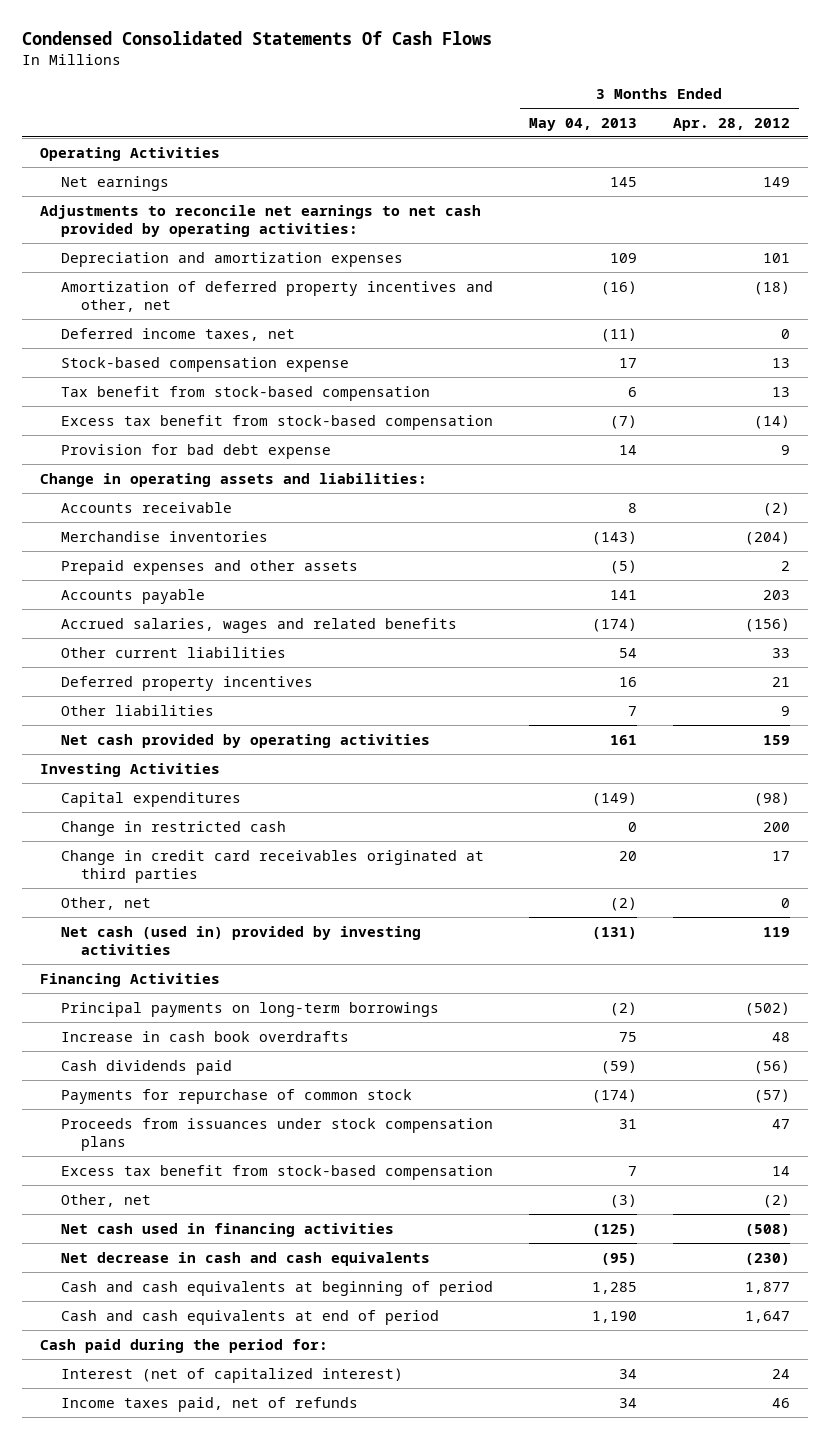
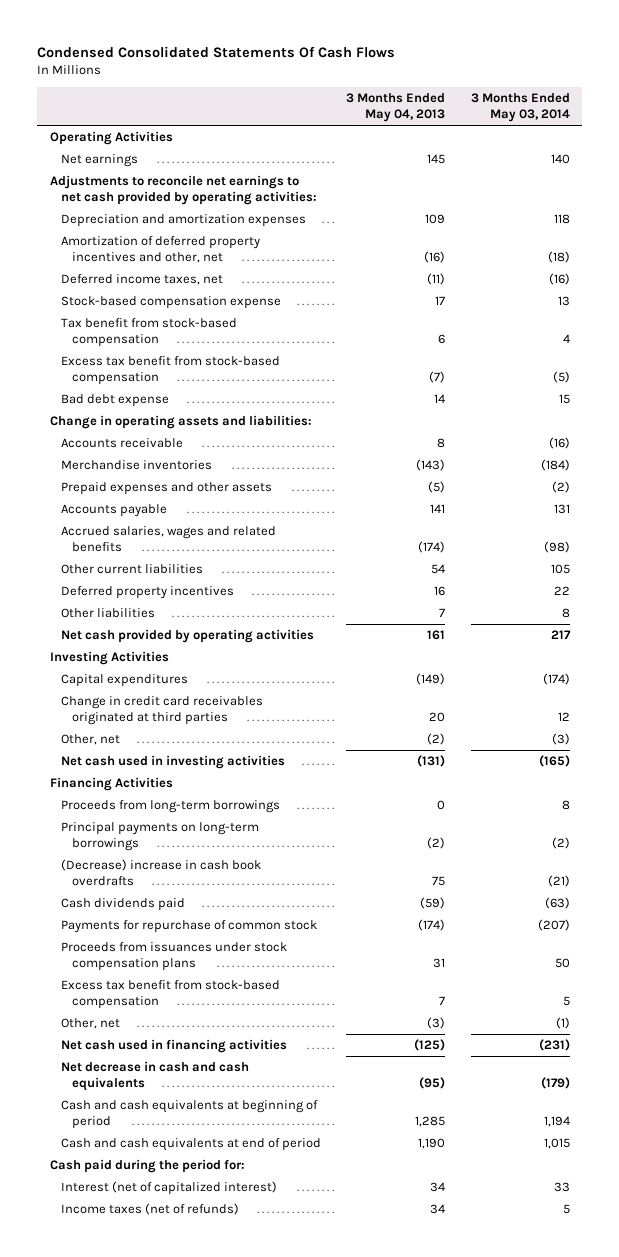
[672,117,790,131] Apr. 28, 2012 -> none
none -> [470,93,570,123] 3 Months Ended May 03, 2014
[60,443,331,459] Provision for bad debt expense -> [60,394,169,408] Bad debt expense
[60,820,286,836] Change in restricted cash -> none
[60,925,421,955] Net cash (used in) provided by investing activities -> [60,755,285,770] Net cash used in investing activities
none -> [60,800,280,814] Proceeds from long-term borrowings
[60,1030,349,1042] Increase in cash book overdrafts -> [60,859,261,886] (Decrease) increase in cash book overdrafts
[60,1396,358,1412] Income taxes paid, net of refunds -> [60,1203,239,1216] Income taxes (net of refunds)

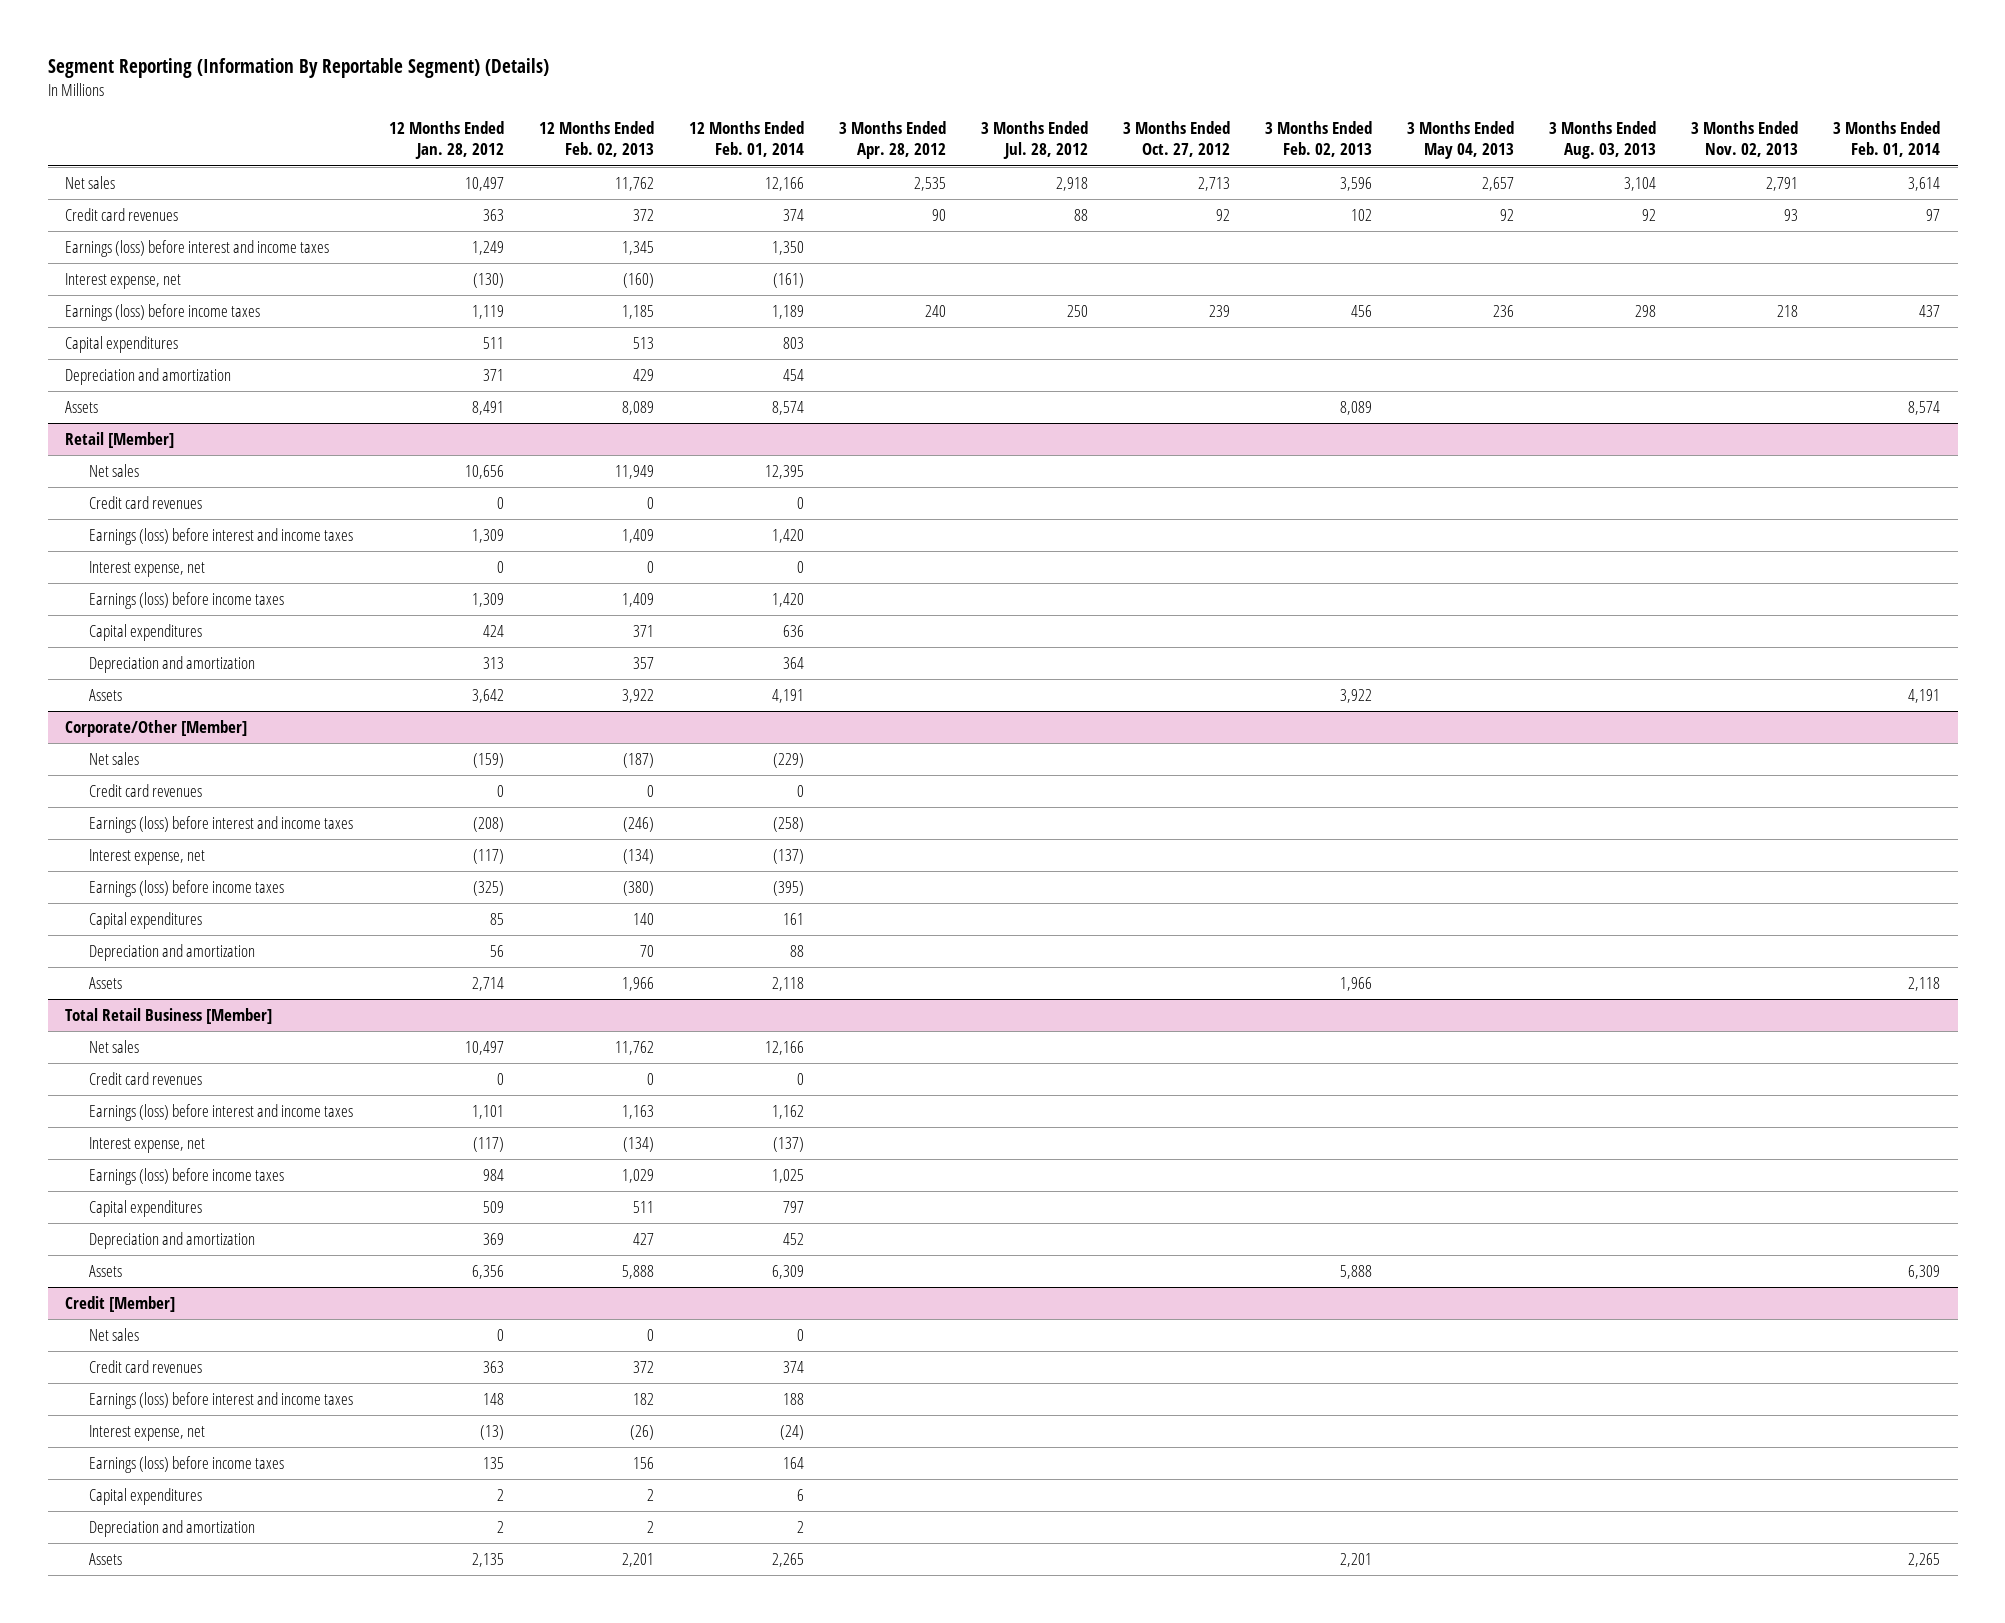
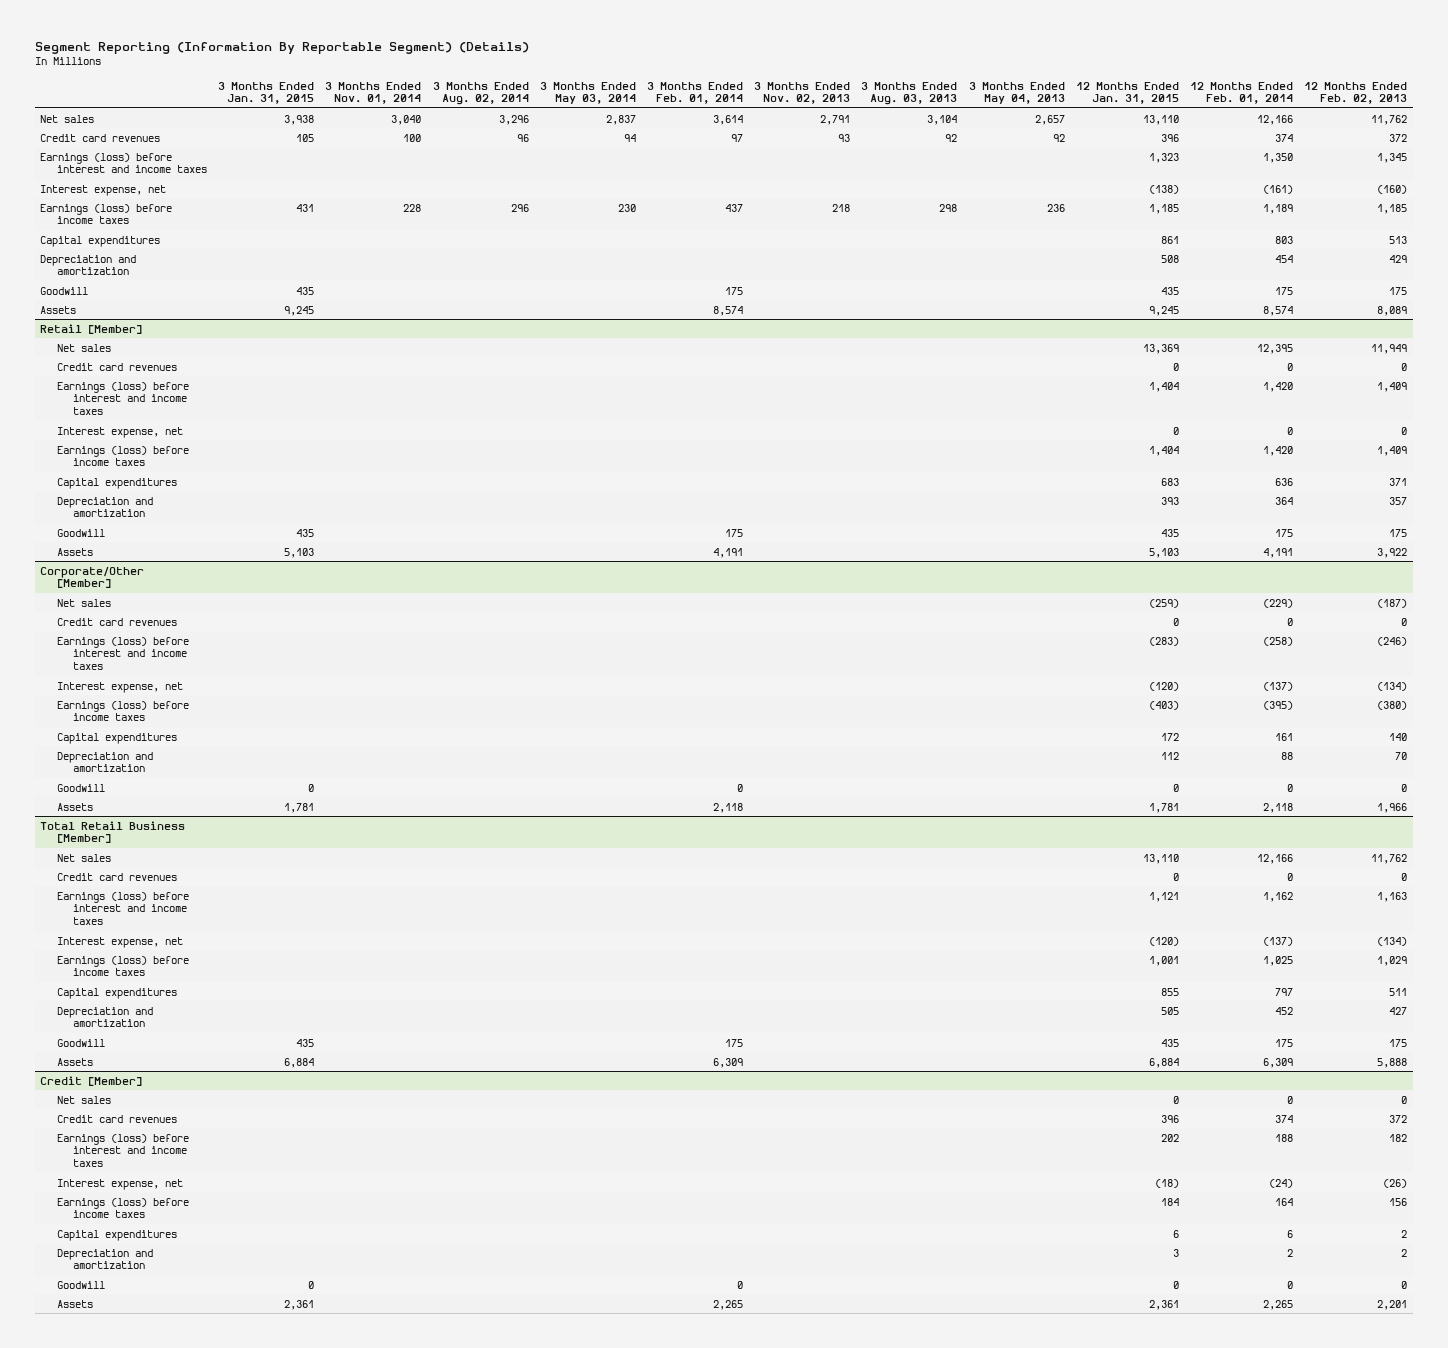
[388,121,504,160] 12 Months Ended Jan. 28, 2012 -> none
[838,121,946,160] 3 Months Ended Apr. 28, 2012 -> none
[980,121,1088,160] 3 Months Ended Jul. 28, 2012 -> none
[1122,121,1230,158] 3 Months Ended Oct. 27, 2012 -> none
[1264,121,1372,158] 3 Months Ended Feb. 02, 2013 -> none
none -> [218,81,315,105] 3 Months Ended Jan. 31, 2015
none -> [325,81,422,105] 3 Months Ended Nov. 01, 2014
none -> [432,81,529,106] 3 Months Ended Aug. 02, 2014
none -> [539,81,636,105] 3 Months Ended May 03, 2014
none -> [1075,81,1179,105] 12 Months Ended Jan. 31, 2015
none -> [40,286,89,295] Goodwill
none -> [56,528,105,537] Goodwill
none -> [56,783,105,792] Goodwill
none -> [56,1038,105,1047] Goodwill
none -> [56,1280,105,1289] Goodwill

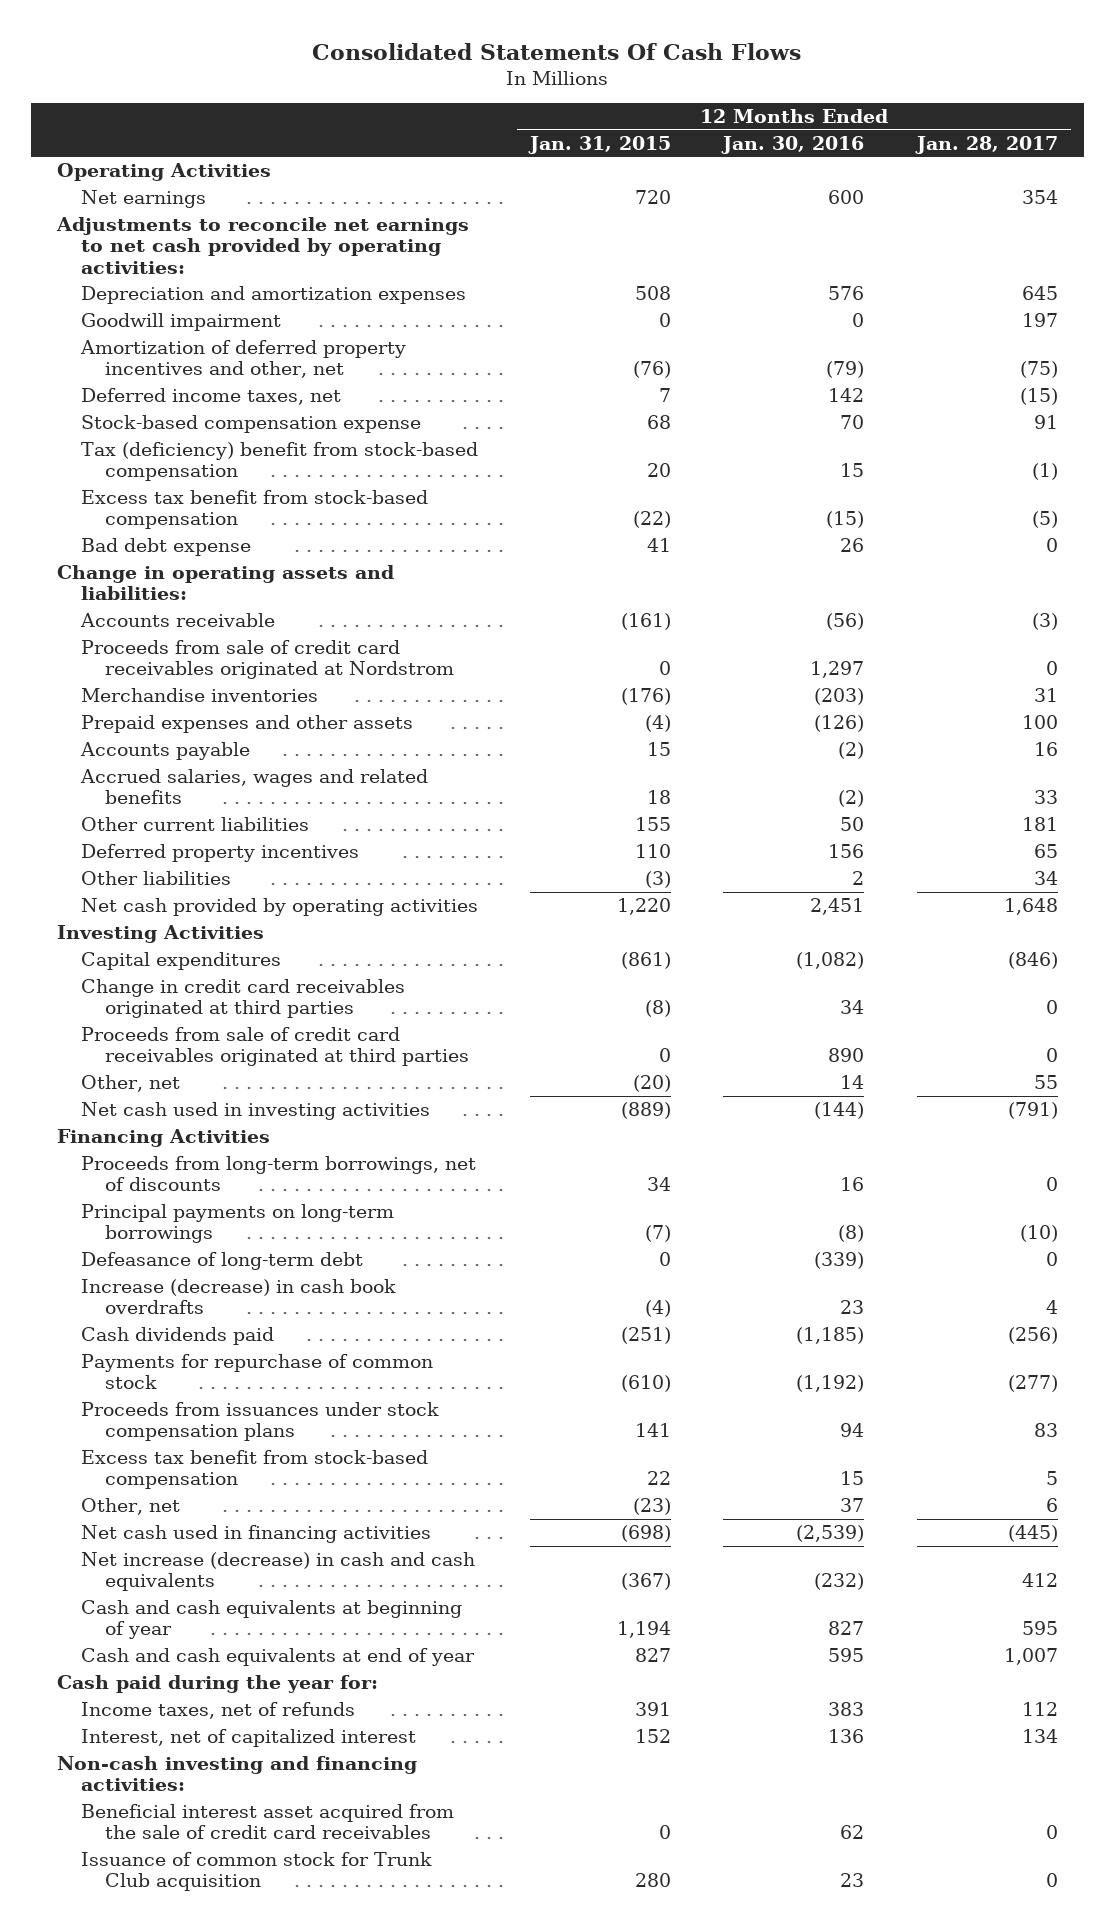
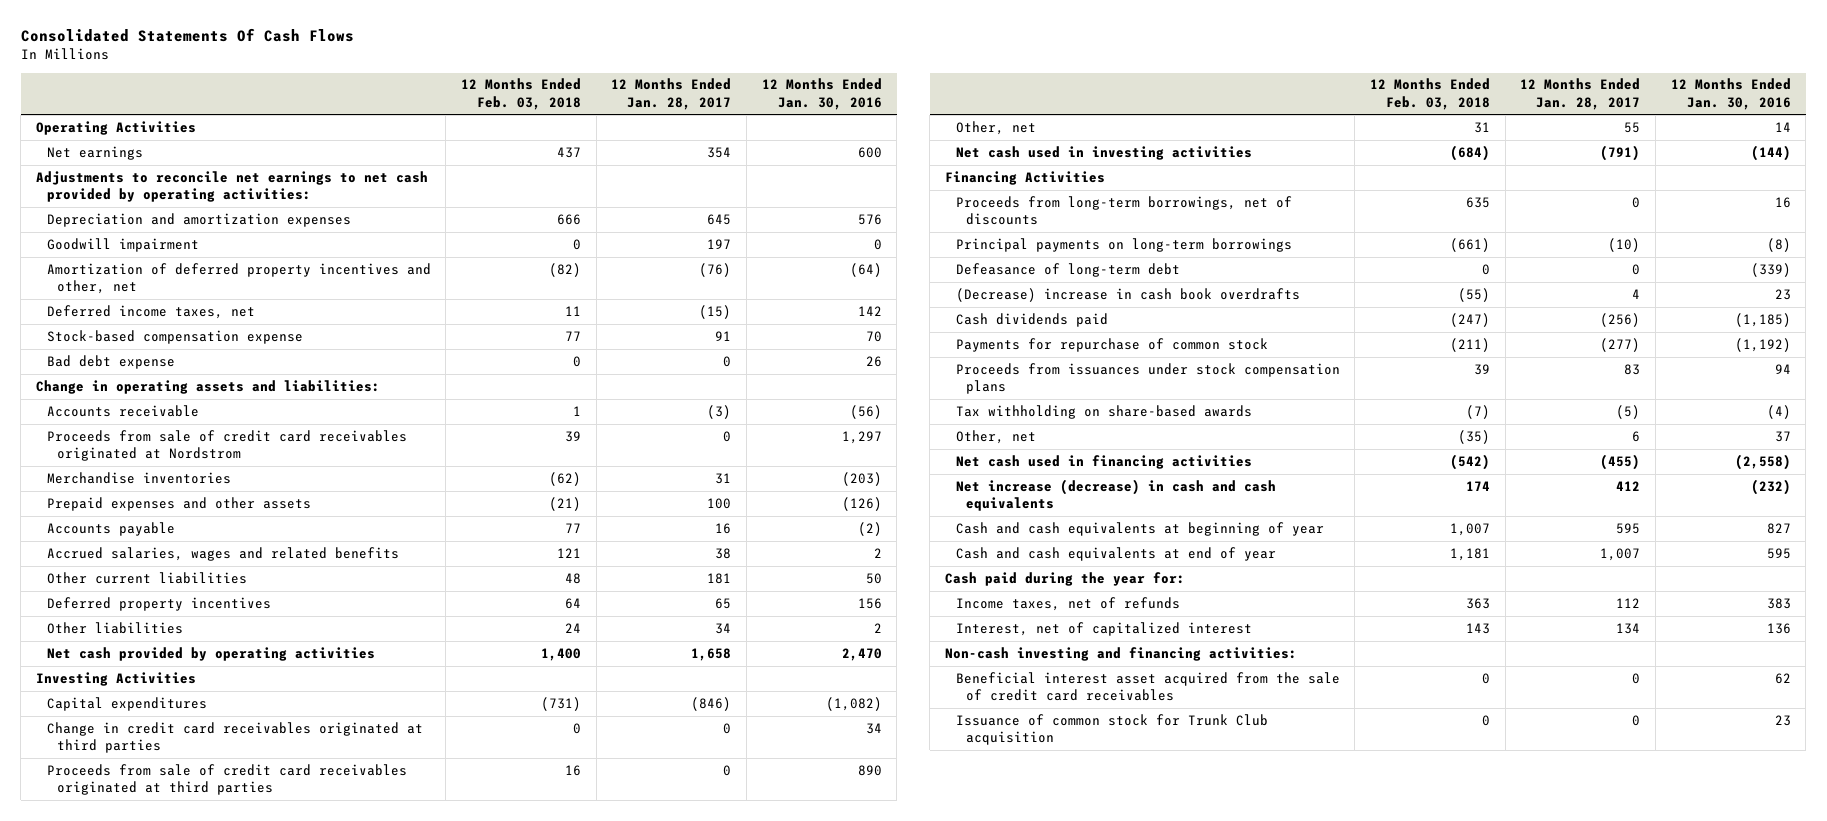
[528,135,672,154] Jan. 31, 2015 -> none
none -> [460,78,581,110] 12 Months Ended Feb. 03, 2018
[826,361,865,379] (79) -> [849,262,882,277] (64)
[1019,361,1058,379] (75) -> [699,262,732,277] (76)
[81,442,479,482] Tax (deficiency) benefit from stock-based compensation -> none
[81,490,429,530] Excess tax benefit from stock-based compensation -> none
[838,790,865,808] (2) -> [873,547,882,558] 2
[1033,790,1058,805] 33 -> [715,547,732,559] 38
[810,898,865,916] 2,451 -> [841,647,882,661] 2,470
[1003,898,1058,916] 1,648 -> [691,647,732,661] 1,658
[81,1279,397,1315] Increase (decrease) in cash book overdrafts -> [955,287,1300,302] (Decrease) increase in cash book overdrafts
[81,1450,429,1490] Excess tax benefit from stock-based compensation -> none
none -> [955,404,1252,419] Tax withholding on share-based awards
[796,1525,865,1543] (2,539) -> [1734,453,1791,470] (2,558)
[1007,1525,1058,1543] (445) -> [1600,453,1641,470] (455)

